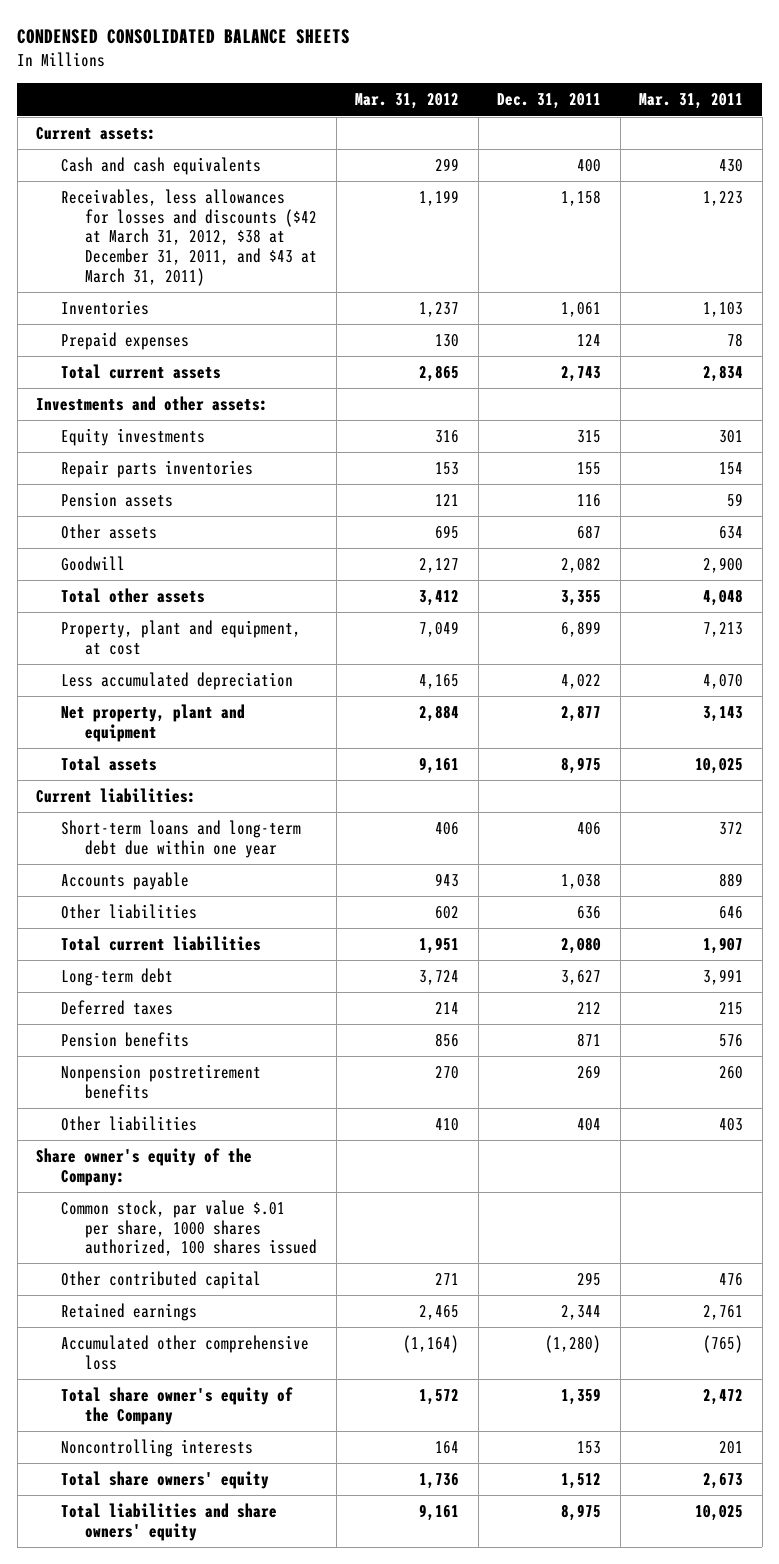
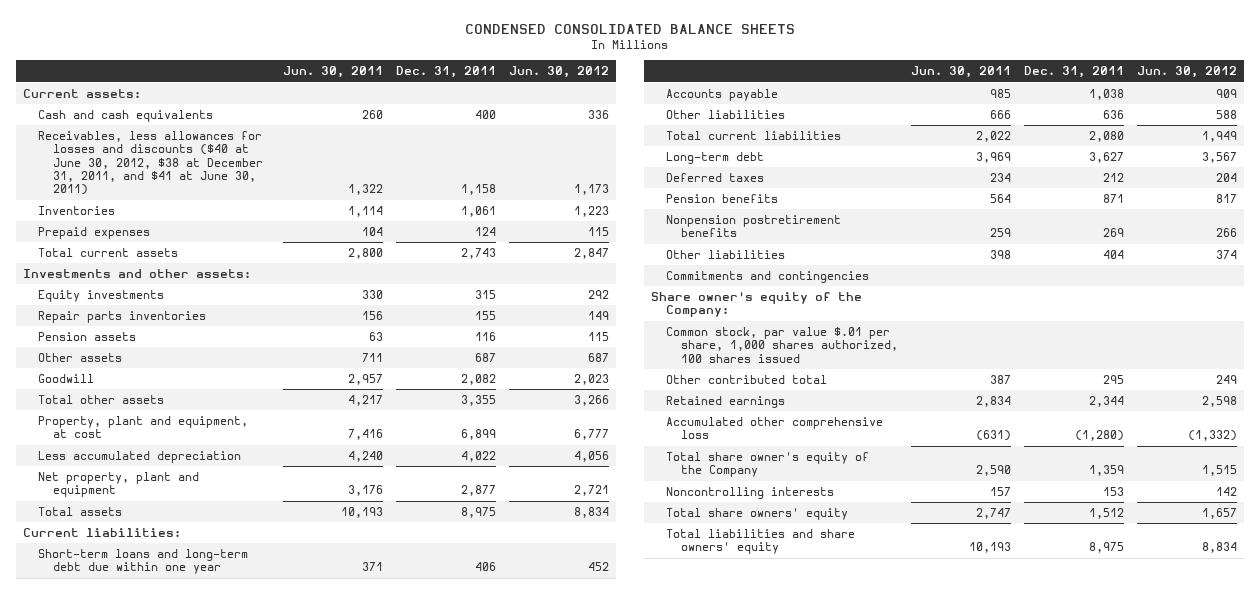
[355,93,460,110] Mar. 31, 2012 -> none
[639,93,744,110] Mar. 31, 2011 -> none
none -> [282,66,383,79] Jun. 30, 2011
none -> [509,66,610,79] Jun. 30, 2012
[60,189,318,286] Receivables, less allowances for losses and discounts ($42 at March 31, 2012, $38 at December 31, 2011, and $43 at March 31, 2011) -> [37,130,263,196] Receivables, less allowances for losses and discounts ($40 at June 30, 2012, $38 at December 31, 2011, and $41 at June 30, 2011)
none -> [665,270,869,283] Commitments and contingencies
[60,1200,318,1257] Common stock, par value $.01 per share, 1000 shares authorized, 100 shares issued -> [665,326,898,363] Common stock, par value $.01 per share, 1,000 shares authorized, 100 shares issued
[60,1271,261,1290] Other contributed capital -> [665,374,827,384] Other contributed total

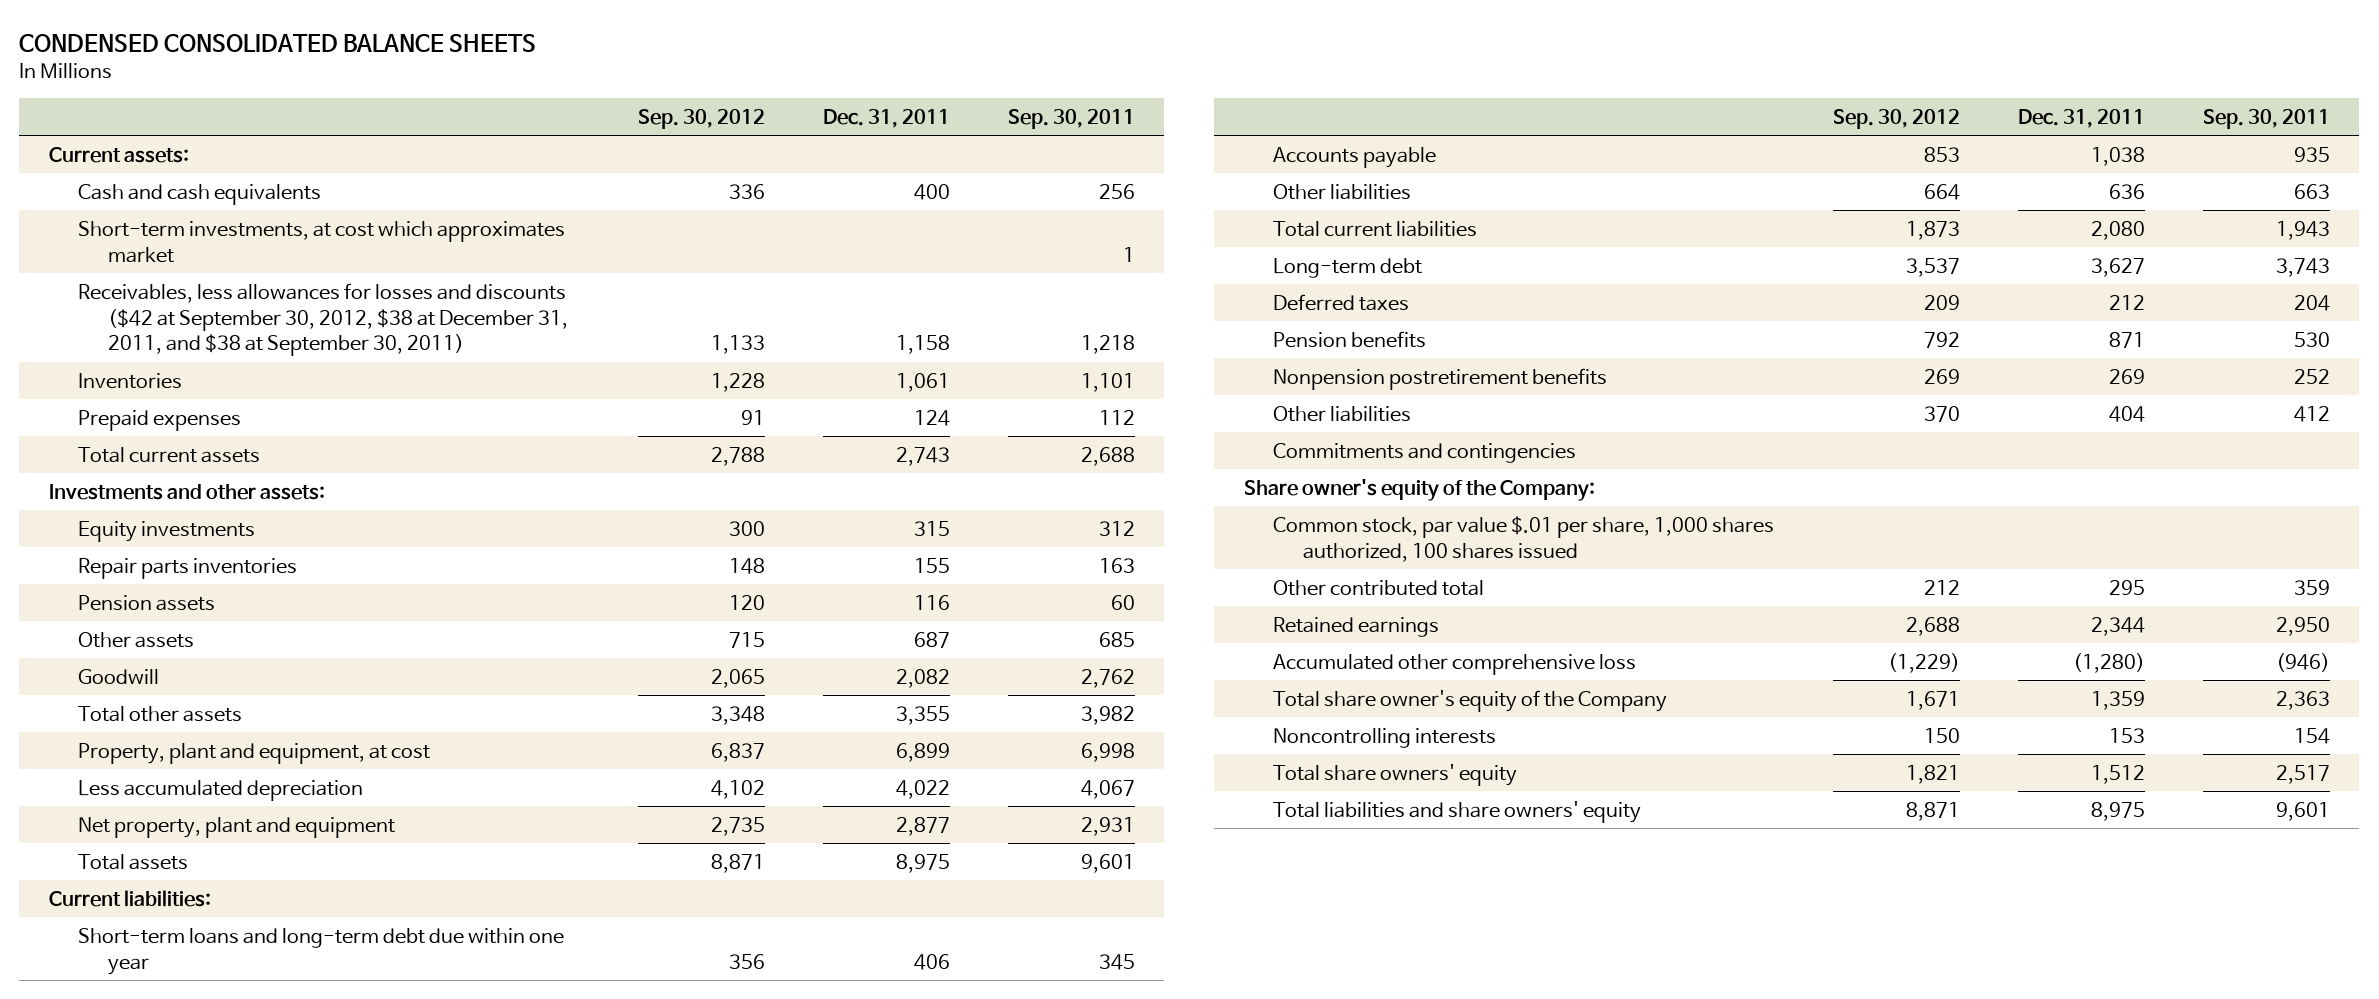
[282,66,383,79] Jun. 30, 2011 -> none
[509,66,610,79] Jun. 30, 2012 -> none
none -> [637,108,765,129] Sep. 30, 2012
none -> [1008,108,1136,129] Sep. 30, 2011
none -> [78,220,566,263] Short-term investments, at cost which approximates market
[37,130,263,196] Receivables, less allowances for losses and discounts ($40 at June 30, 2012, $38 at December 31, 2011, and $41 at June 30, 2011) -> [78,282,569,357] Receivables, less allowances for losses and discounts ($42 at September 30, 2012, $38 at December 31, 2011, and $38 at September 30, 2011)

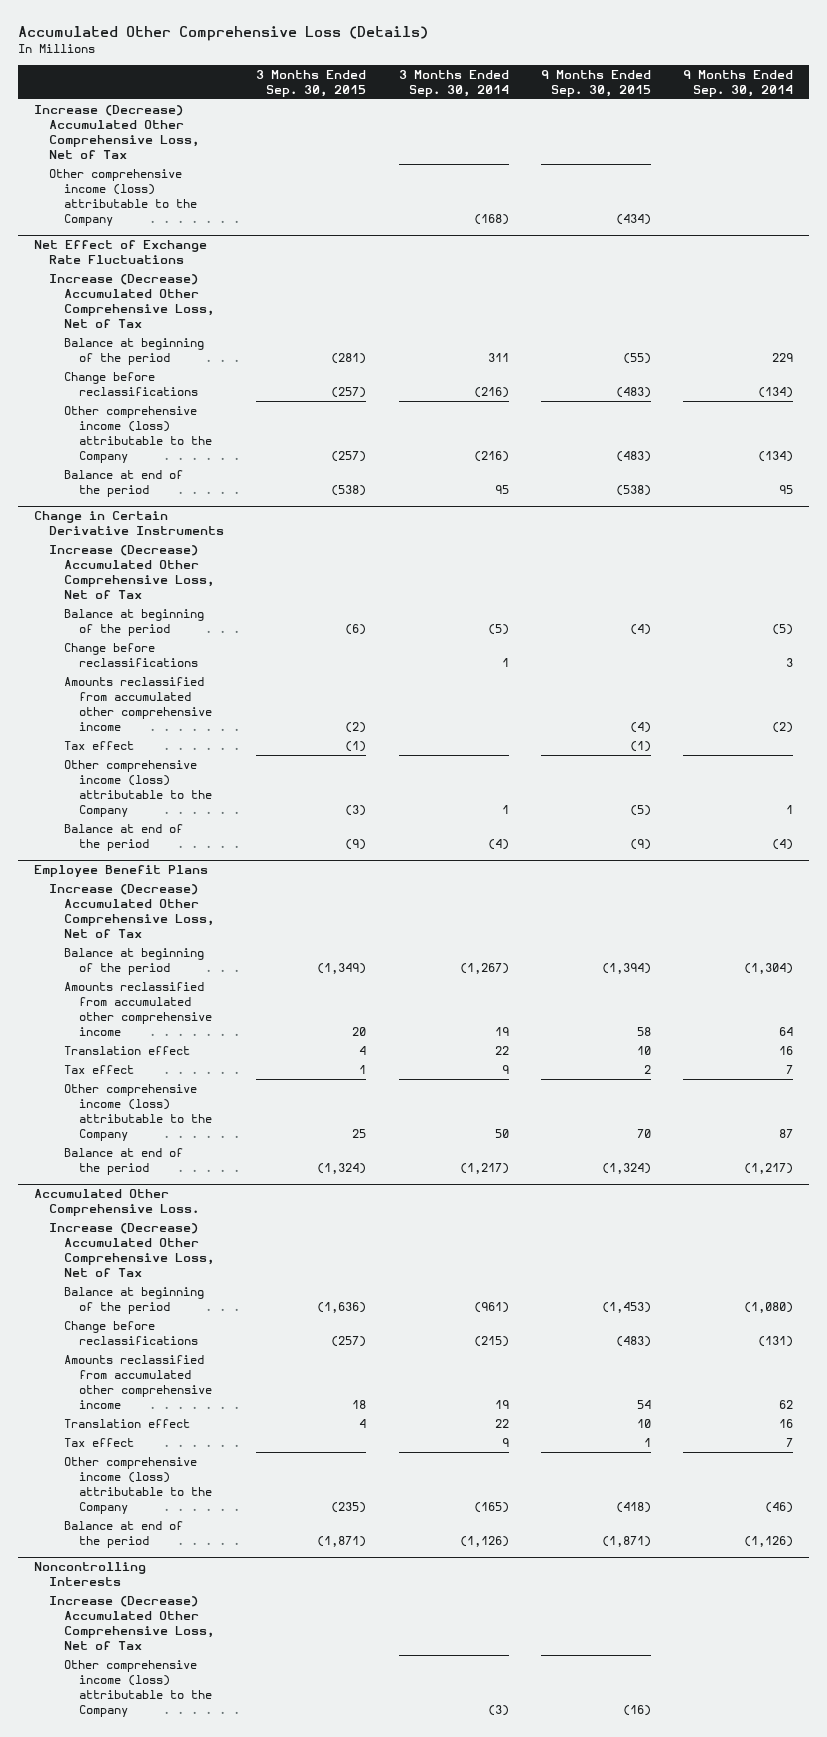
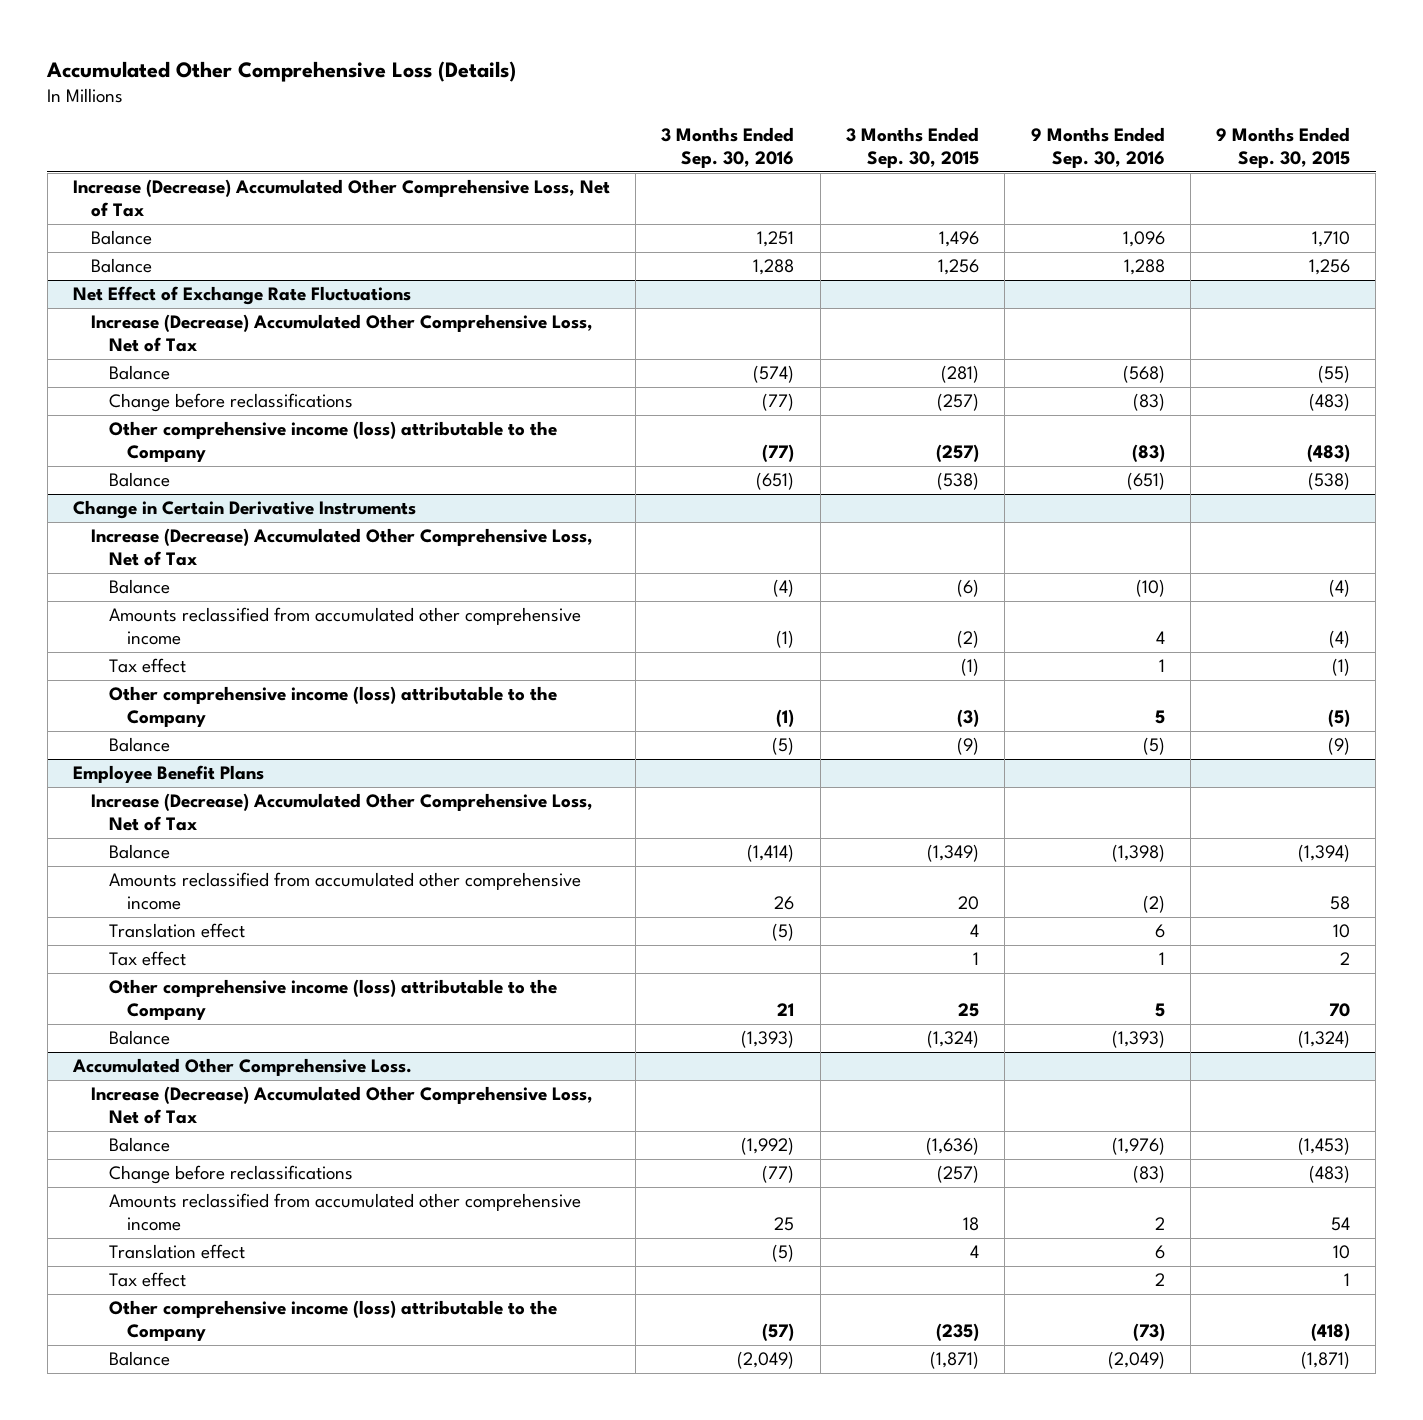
[398,69,509,97] 3 Months Ended Sep. 30, 2014 -> none
[682,69,793,97] 9 Months Ended Sep. 30, 2014 -> none
none -> [661,127,795,169] 3 Months Ended Sep. 30, 2016
none -> [1030,127,1165,169] 9 Months Ended Sep. 30, 2016
[49,169,198,226] Other comprehensive income (loss) attributable to the Company -> none
none -> [90,230,152,246] Balance
none -> [90,258,152,274] Balance
[64,338,205,365] Balance at beginning of the period -> [108,365,170,381] Balance
[64,470,184,497] Balance at end of the period -> [108,472,170,488] Balance
[64,609,205,636] Balance at beginning of the period -> none
[64,643,198,667] Change before reclassifications -> none
none -> [108,579,170,595] Balance
[64,824,184,851] Balance at end of the period -> none
none -> [108,737,170,753] Balance
[64,948,205,975] Balance at beginning of the period -> [108,844,170,860] Balance
[64,1148,184,1175] Balance at end of the period -> [108,1030,170,1046] Balance
[64,1287,205,1314] Balance at beginning of the period -> [108,1137,170,1153] Balance
[34,1562,147,1587] Noncontrolling Interests -> none
[49,1596,215,1650] Increase (Decrease) Accumulated Other Comprehensive Loss, Net of Tax -> none
[64,1660,212,1717] Other comprehensive income (loss) attributable to the Company -> none
[64,1521,184,1548] Balance at end of the period -> [108,1351,170,1367] Balance

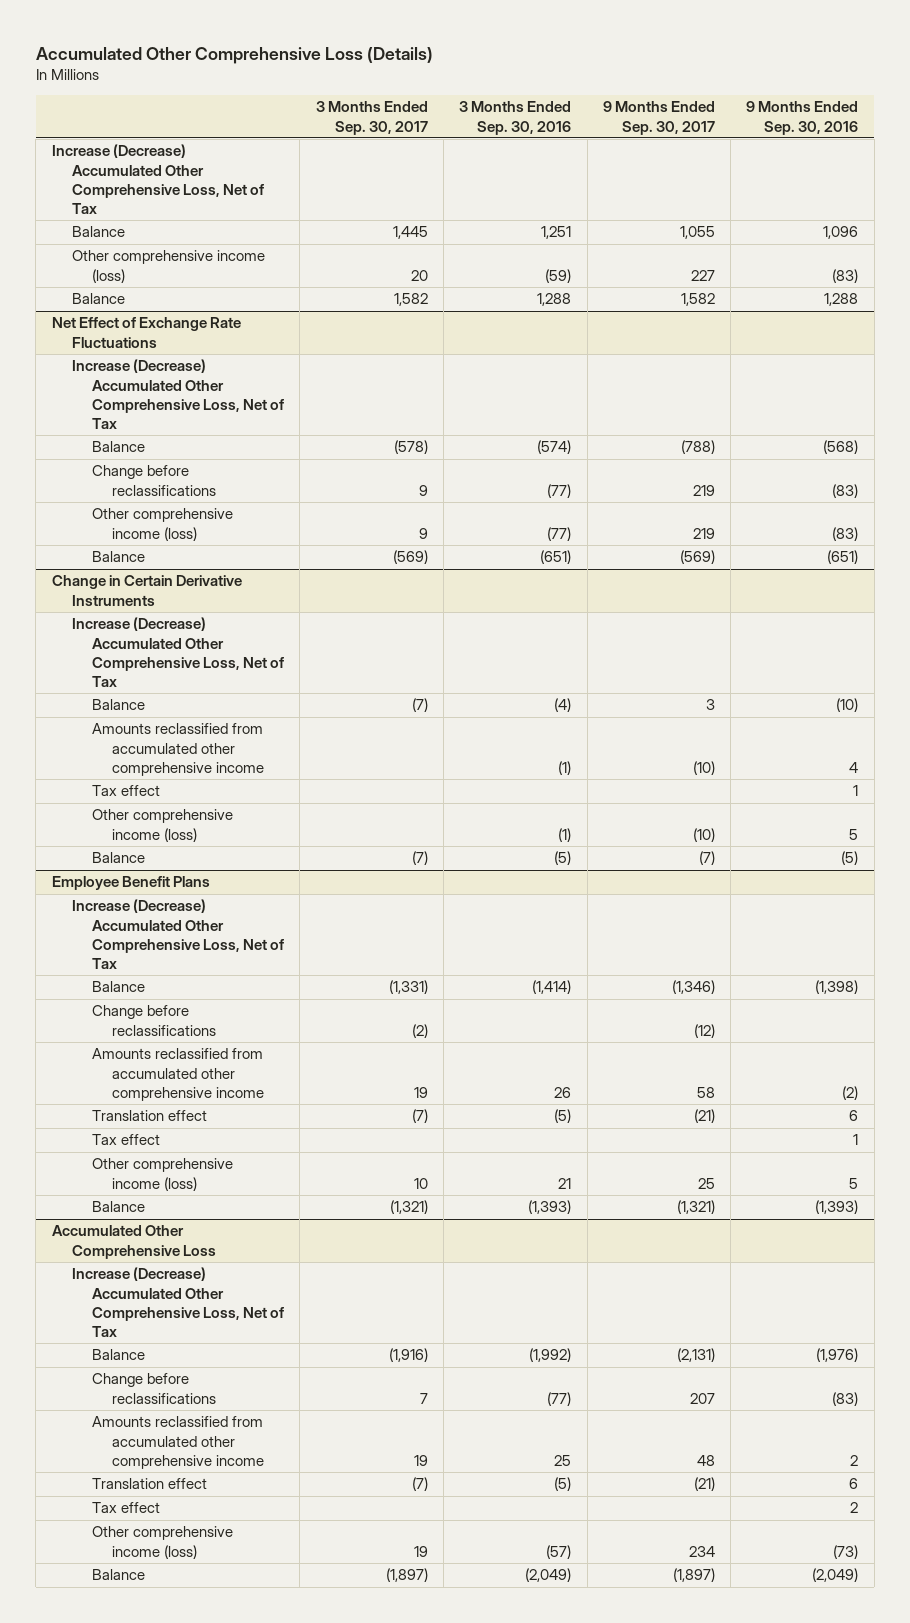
[845,127,979,169] 3 Months Ended Sep. 30, 2015 -> none
[1216,127,1351,169] 9 Months Ended Sep. 30, 2015 -> none
none -> [315,101,428,135] 3 Months Ended Sep. 30, 2017
none -> [602,101,715,135] 9 Months Ended Sep. 30, 2017
none -> [71,250,265,283] Other comprehensive income (loss)
[108,421,557,463] Other comprehensive income (loss) attributable to the Company -> [92,508,234,541] Other comprehensive income (loss)
[108,686,557,728] Other comprehensive income (loss) attributable to the Company -> [92,809,234,842] Other comprehensive income (loss)
none -> [92,1005,217,1036] Change before reclassifications
[108,979,557,1021] Other comprehensive income (loss) attributable to the Company -> [92,1158,234,1191] Other comprehensive income (loss)
[71,1058,412,1077] Accumulated Other Comprehensive Loss. -> [51,1225,216,1259] Accumulated Other Comprehensive Loss
[108,1300,557,1342] Other comprehensive income (loss) attributable to the Company -> [92,1526,234,1559] Other comprehensive income (loss)

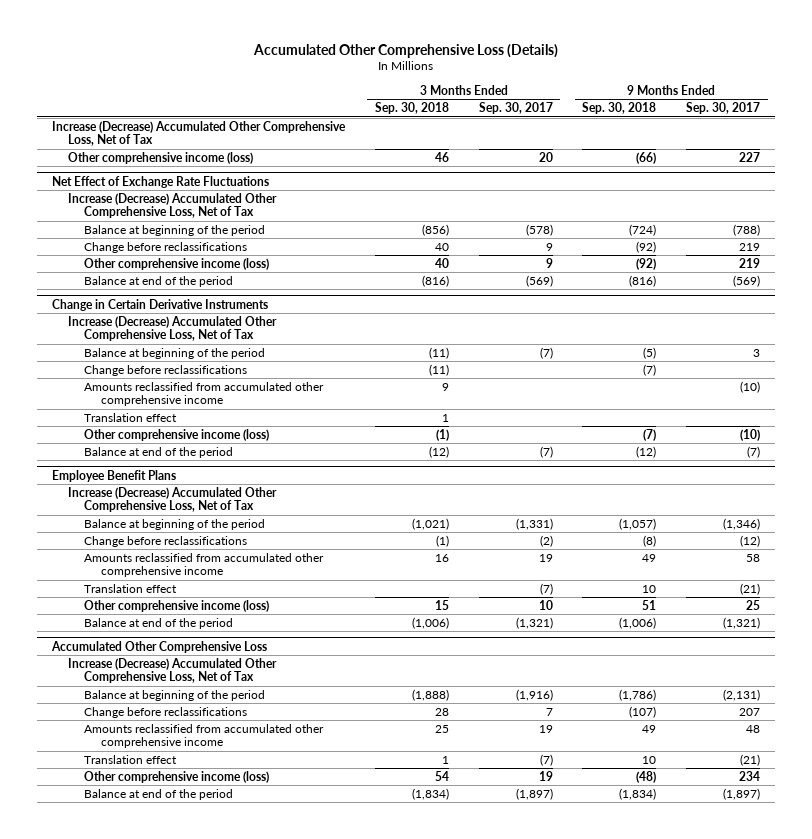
[459,101,572,135] 3 Months Ended Sep. 30, 2016 -> none
[746,101,859,135] 9 Months Ended Sep. 30, 2016 -> none
none -> [374,102,449,115] Sep. 30, 2018
none -> [582,102,657,115] Sep. 30, 2018
[71,226,125,238] Balance -> none
[71,293,125,305] Balance -> none
[92,441,146,453] Balance -> [84,224,266,236] Balance at beginning of the period
[92,551,146,563] Balance -> [84,275,234,287] Balance at end of the period
[92,699,146,711] Balance -> none
none -> [84,347,266,359] Balance at beginning of the period
none -> [84,364,248,376] Change before reclassifications
[92,785,161,797] Tax effect -> none
none -> [84,412,178,422] Translation effect
[92,852,146,864] Balance -> none
none -> [84,446,234,458] Balance at end of the period
[92,981,146,993] Balance -> [84,518,266,530] Balance at beginning of the period
[92,1134,161,1146] Tax effect -> none
[92,1201,146,1213] Balance -> [84,617,234,629] Balance at end of the period
[92,1349,146,1361] Balance -> [84,689,266,701] Balance at beginning of the period
[92,1502,161,1514] Tax effect -> none
[92,1569,146,1581] Balance -> [84,788,234,800] Balance at end of the period

